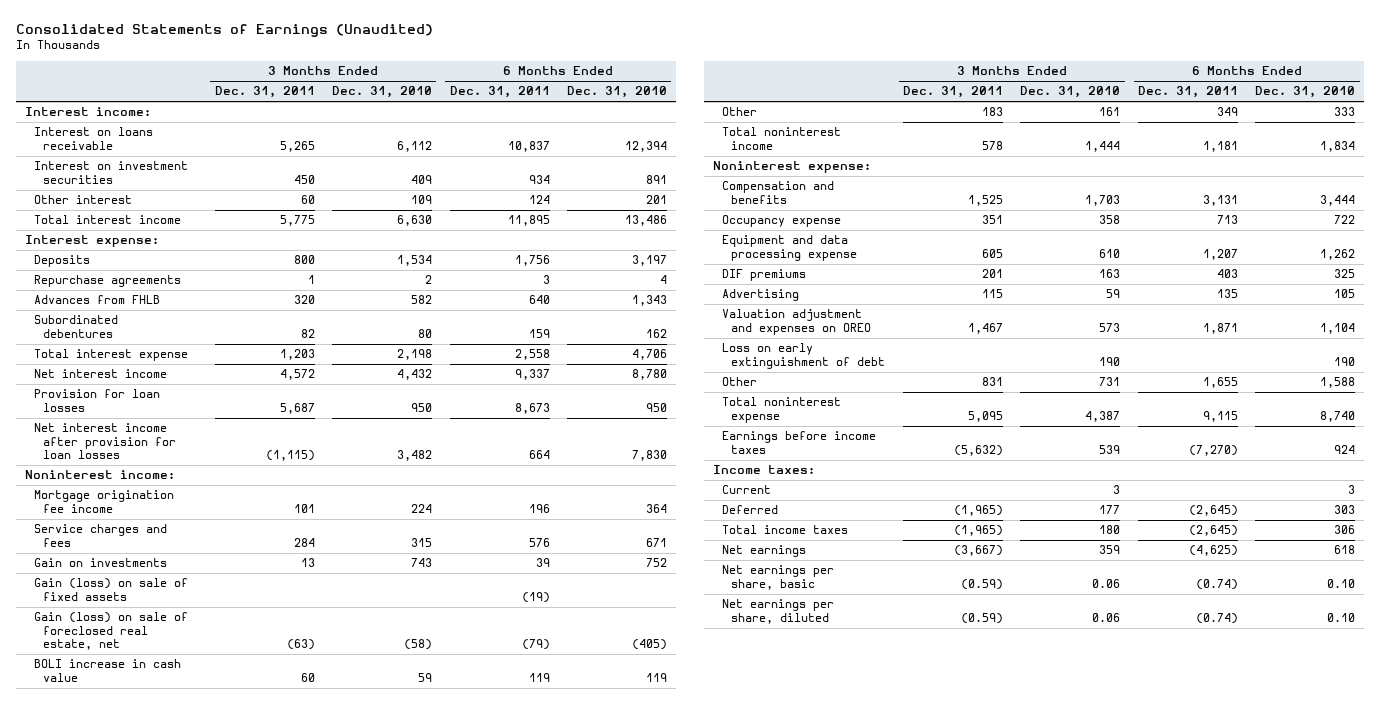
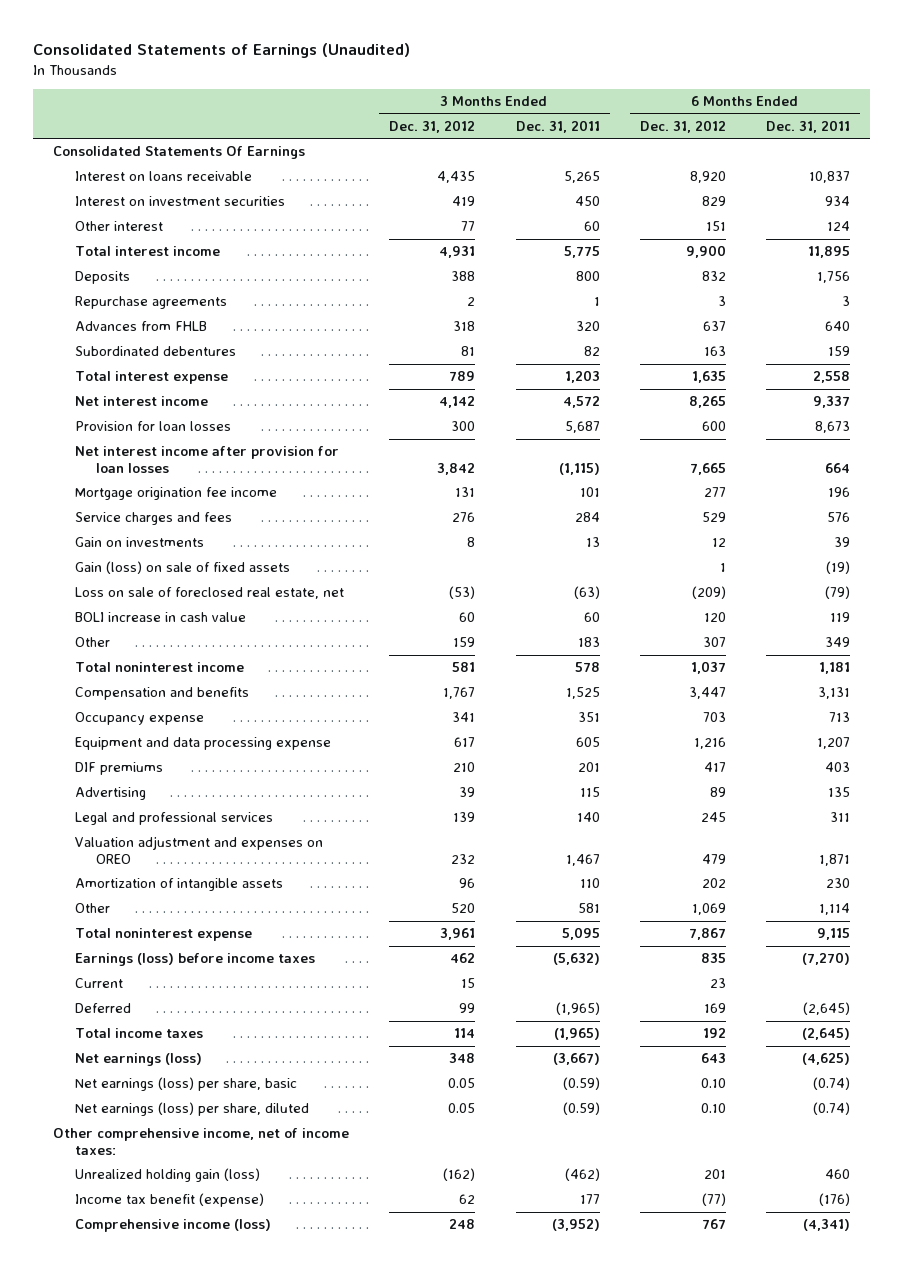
[332,86,433,99] Dec. 31, 2010 -> none
[566,86,667,99] Dec. 31, 2010 -> none
none -> [389,119,476,133] Dec. 31, 2012
none -> [639,119,726,133] Dec. 31, 2012
[24,107,151,117] Interest income: -> none
none -> [53,146,306,160] Consolidated Statements Of Earnings
[24,235,159,248] Interest expense: -> none
[24,470,175,480] Noninterest income: -> none
[33,612,188,651] Gain (loss) on sale of foreclosed real estate, net -> [74,587,344,600] Loss on sale of foreclosed real estate, net
[713,161,872,174] Noninterest expense: -> none
none -> [74,812,273,826] Legal and professional services
[722,343,886,369] Loss on early extinguishment of debt -> none
none -> [74,878,283,892] Amortization of intangible assets
[981,377,1003,387] 831 -> [577,903,600,914] 581
[1202,377,1238,389] 1,655 -> [819,903,851,916] 1,114
[713,465,816,475] Income taxes: -> none
[722,431,877,454] Earnings before income taxes -> [74,953,315,967] Earnings (loss) before income taxes
[722,545,807,558] Net earnings -> [74,1053,202,1067] Net earnings (loss)
[722,565,835,590] Net earnings per share, basic -> [74,1077,297,1092] Net earnings (loss) per share, basic
[722,599,835,624] Net earnings per share, diluted -> [74,1102,309,1117] Net earnings (loss) per share, diluted
none -> [53,1128,350,1155] Other comprehensive income, net of income taxes:
none -> [74,1168,260,1183] Unrealized holding gain (loss)
none -> [74,1193,264,1208] Income tax benefit (expense)
none -> [74,1219,271,1233] Comprehensive income (loss)

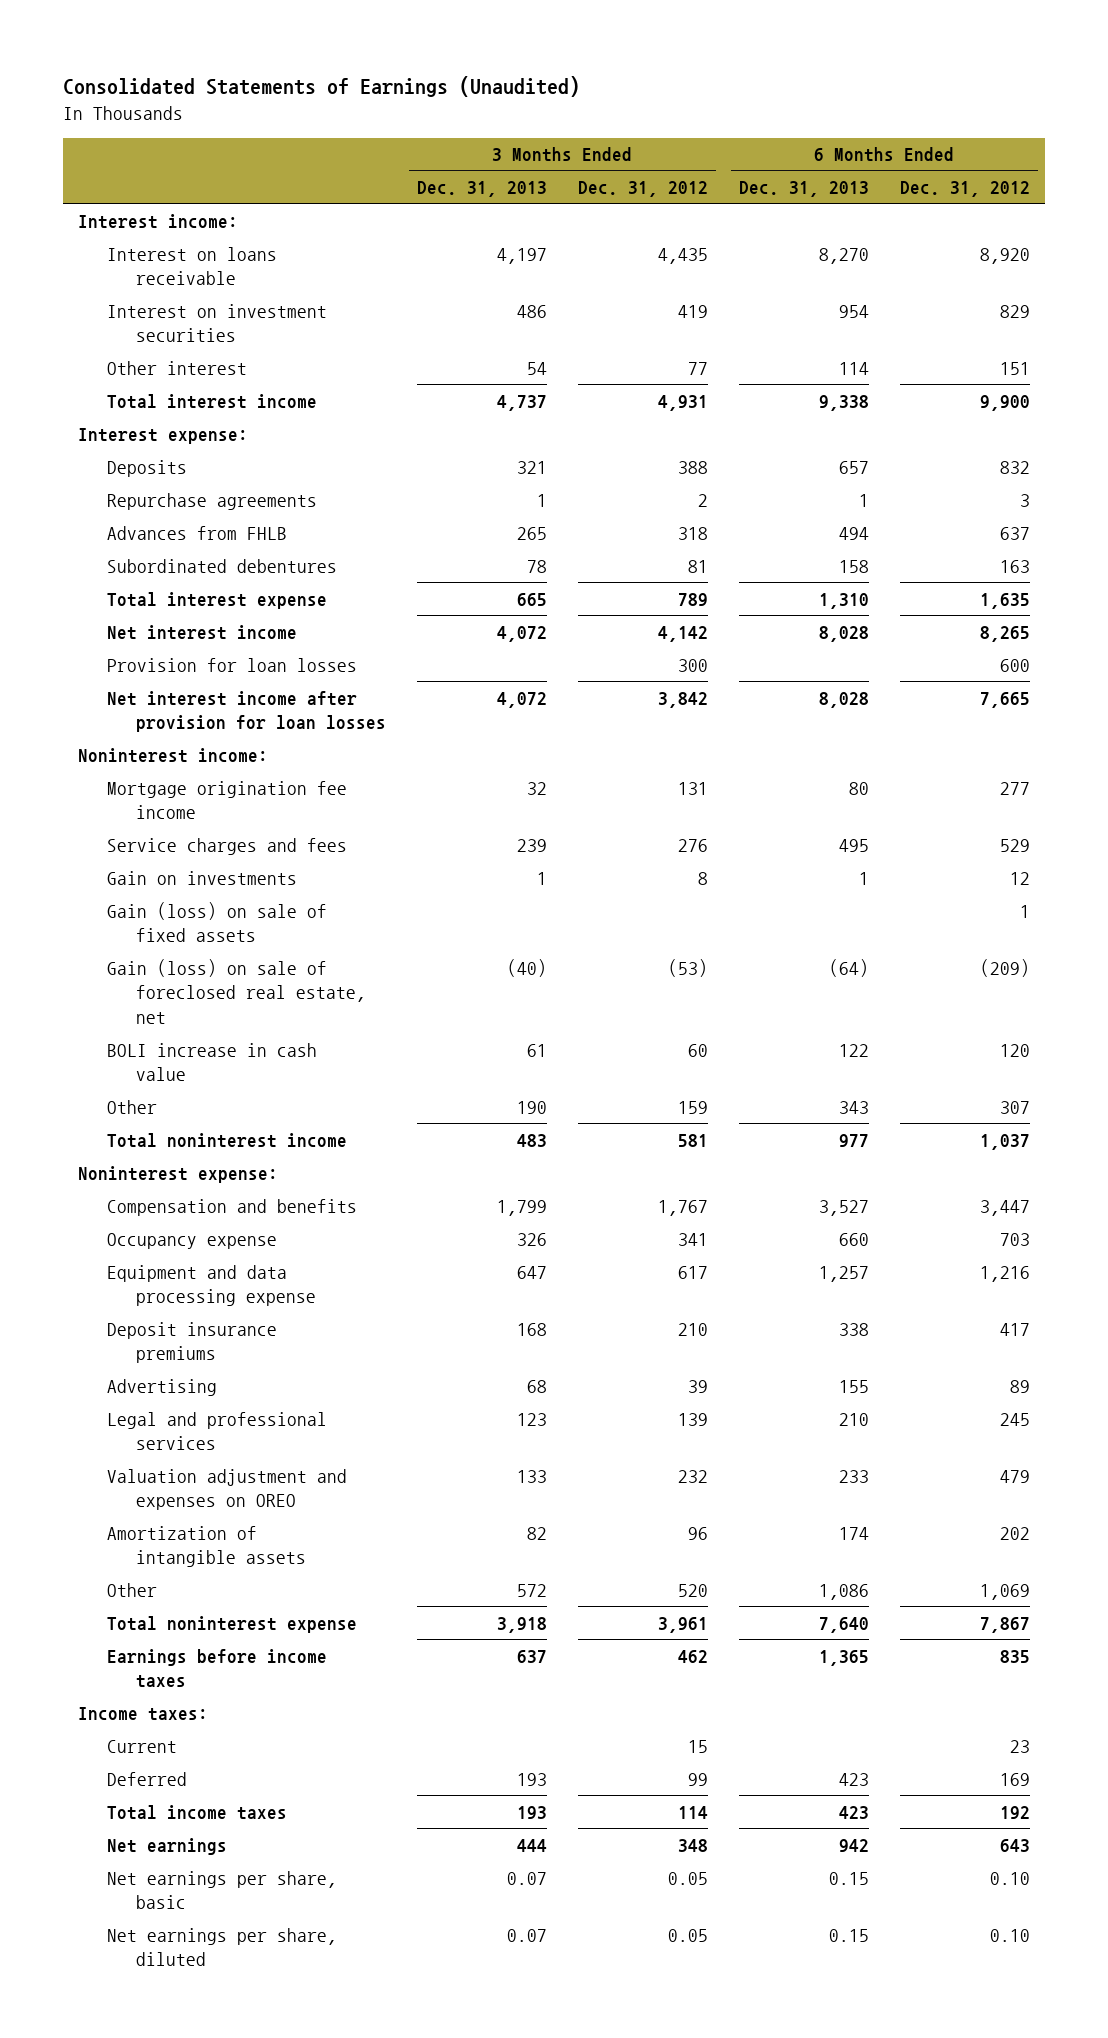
[515,119,600,133] Dec. 31, 2011 -> none
[766,119,851,133] Dec. 31, 2011 -> none
none -> [416,180,547,197] Dec. 31, 2013
none -> [738,180,869,197] Dec. 31, 2013
[53,146,306,160] Consolidated Statements Of Earnings -> none
none -> [78,213,239,229] Interest income:
none -> [78,427,249,444] Interest expense:
none -> [78,747,269,763] Noninterest income:
[74,587,344,600] Loss on sale of foreclosed real estate, net -> [107,958,366,1024] Gain (loss) on sale of foreclosed real estate, net
none -> [78,1165,279,1183] Noninterest expense:
[74,762,163,776] DIF premiums -> [107,1321,278,1364] Deposit insurance premiums
[74,953,315,967] Earnings (loss) before income taxes -> [107,1648,328,1689] Earnings before income taxes
none -> [78,1706,209,1721] Income taxes:
[53,1128,350,1155] Other comprehensive income, net of income taxes: -> none
[74,1168,260,1183] Unrealized holding gain (loss) -> none
[74,1193,264,1208] Income tax benefit (expense) -> none
[74,1219,271,1233] Comprehensive income (loss) -> none
[74,1053,202,1067] Net earnings (loss) -> [107,1837,228,1855] Net earnings
[74,1077,297,1092] Net earnings (loss) per share, basic -> [107,1870,338,1910] Net earnings per share, basic
[74,1102,309,1117] Net earnings (loss) per share, diluted -> [107,1927,338,1967] Net earnings per share, diluted

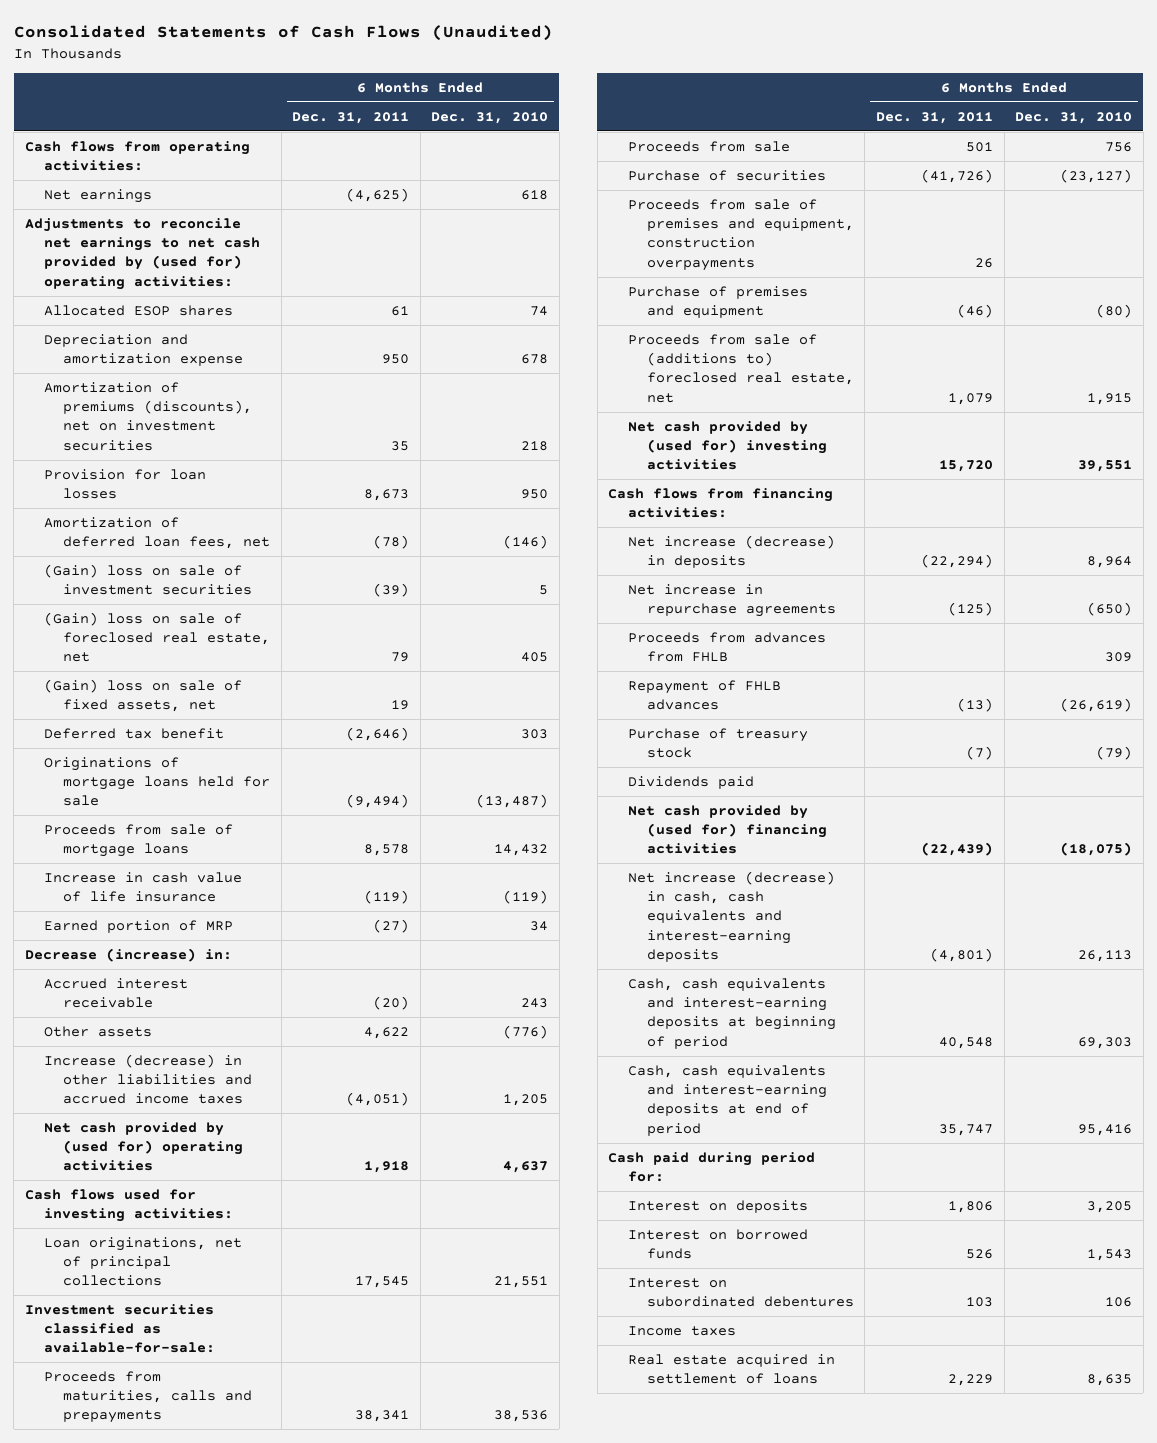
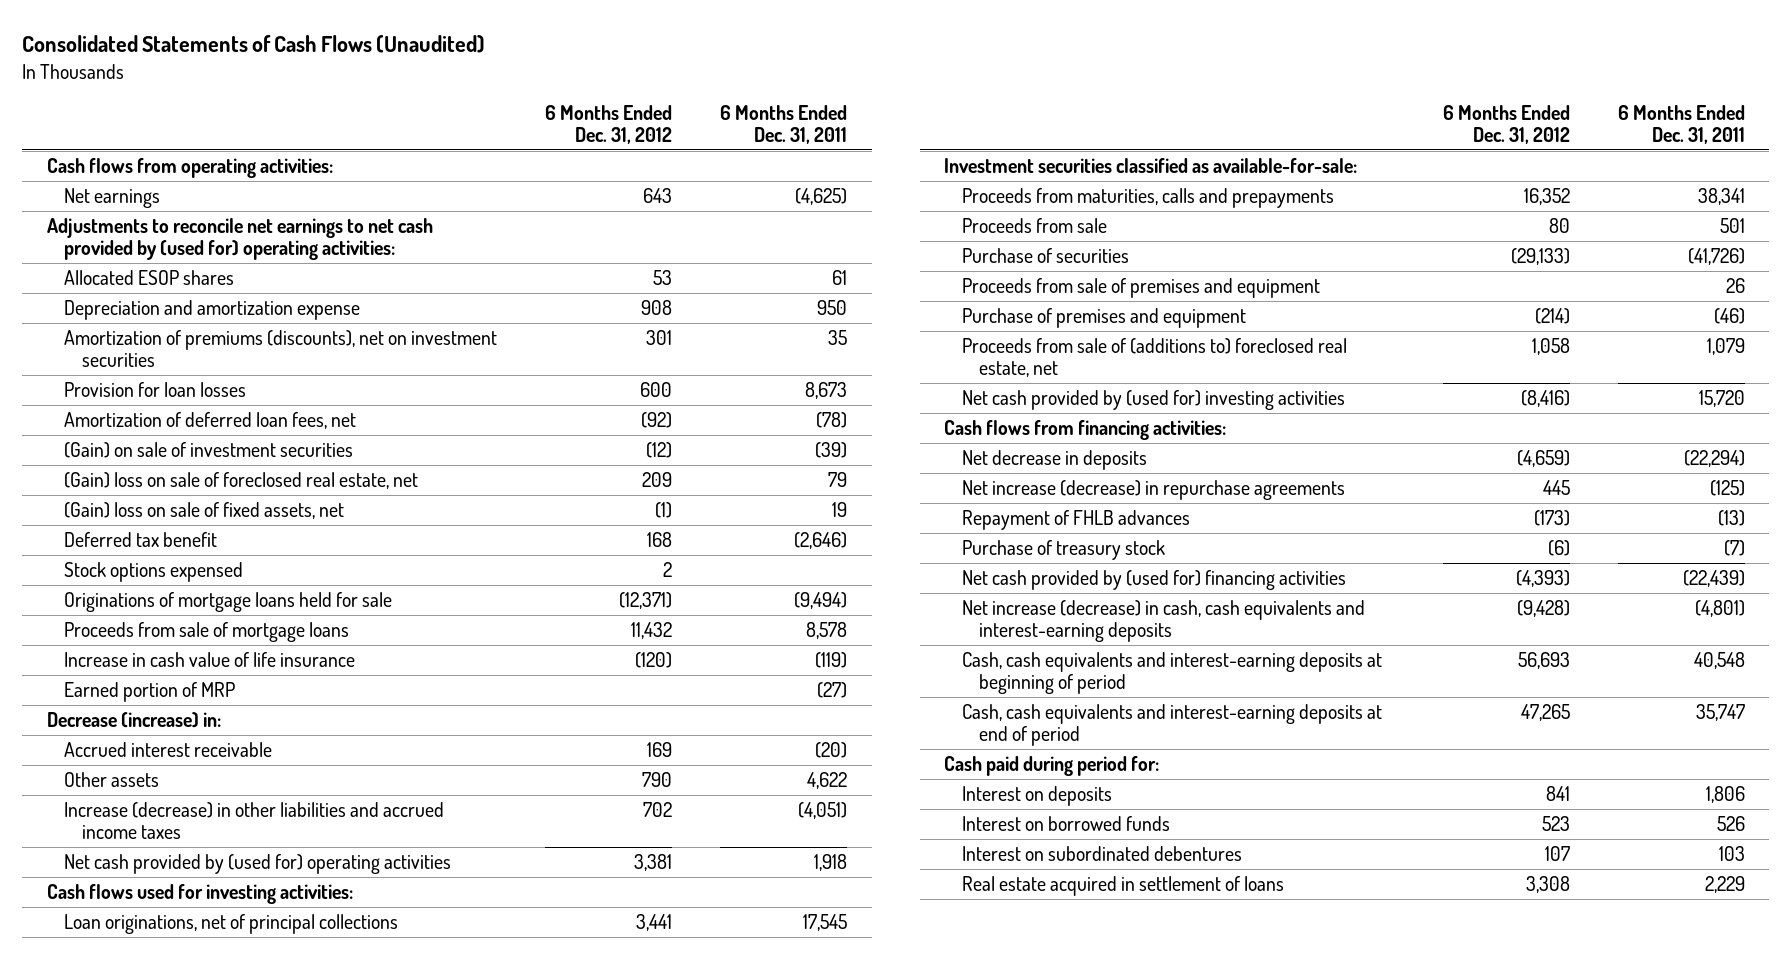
[431,111,549,124] Dec. 31, 2010 -> none
none -> [545,104,673,145] 6 Months Ended Dec. 31, 2012
[43,563,253,596] (Gain) loss on sale of investment securities -> [64,441,354,458] (Gain) on sale of investment securities
none -> [64,561,244,582] Stock options expensed
[627,198,854,271] Proceeds from sale of premises and equipment, construction overpayments -> [961,277,1320,298] Proceeds from sale of premises and equipment
[627,631,826,663] Proceeds from advances from FHLB -> none
[627,534,835,569] Net increase (decrease) in deposits -> [961,449,1147,470] Net decrease in deposits
[627,583,836,618] Net increase in repurchase agreements -> [961,479,1345,500] Net increase (decrease) in repurchase agreements
[627,775,754,789] Dividends paid -> none
[627,1325,736,1336] Income taxes -> none

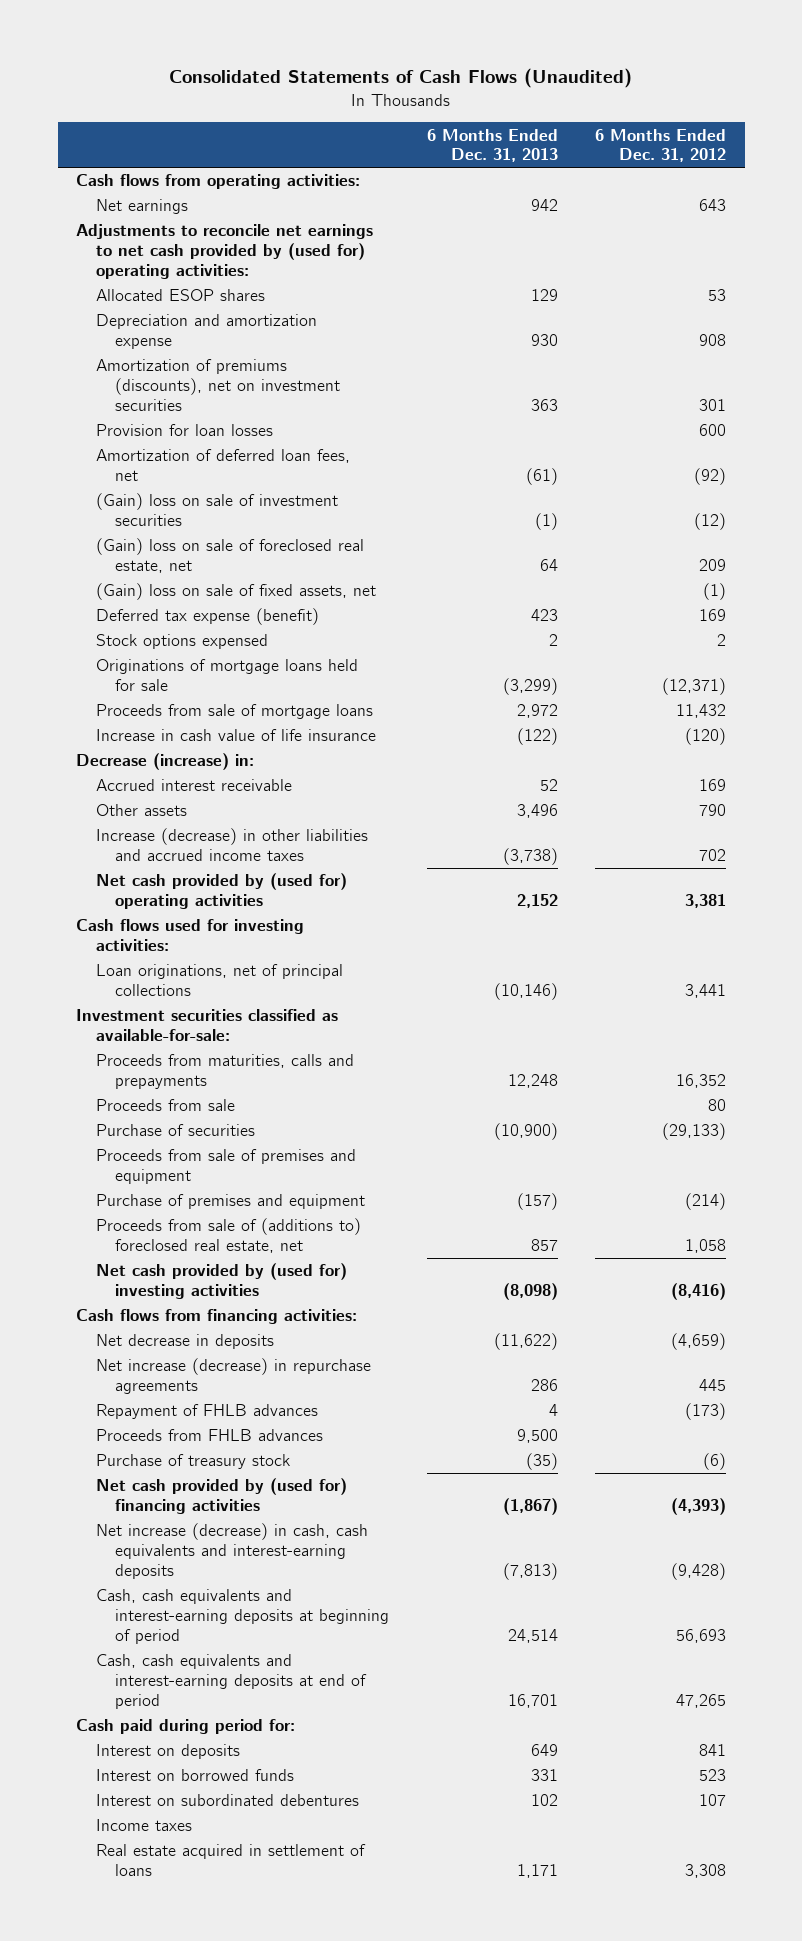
[720,104,848,145] 6 Months Ended Dec. 31, 2011 -> none
none -> [426,128,558,163] 6 Months Ended Dec. 31, 2013
[64,441,354,458] (Gain) on sale of investment securities -> [95,493,338,527] (Gain) loss on sale of investment securities
[64,531,218,547] Deferred tax benefit -> [95,608,319,626] Deferred tax expense (benefit)
[647,531,673,547] 168 -> [699,609,727,622] 169
[64,681,236,702] Earned portion of MRP -> none
none -> [95,1429,323,1442] Proceeds from FHLB advances
none -> [95,1819,192,1832] Income taxes

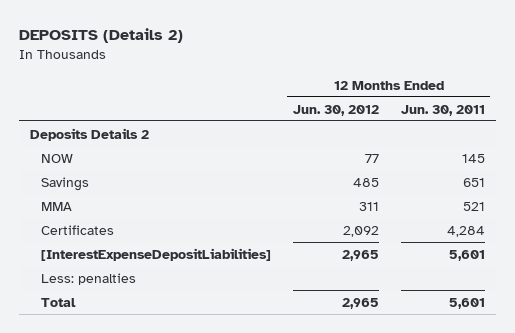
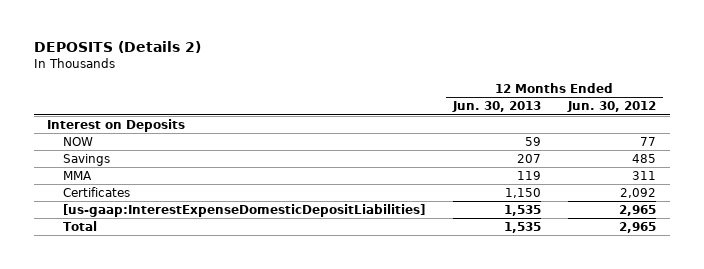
[400,104,485,116] Jun. 30, 2011 -> none
none -> [451,101,541,113] Jun. 30, 2013
[29,127,149,141] Deposits Details 2 -> none
none -> [47,119,186,133] Interest on Deposits
[40,272,136,285] Less: penalties -> none
[40,247,271,261] [InterestExpenseDepositLiabilities] -> [62,204,425,218] [us-gaap:InterestExpenseDomesticDepositLiabilities]

